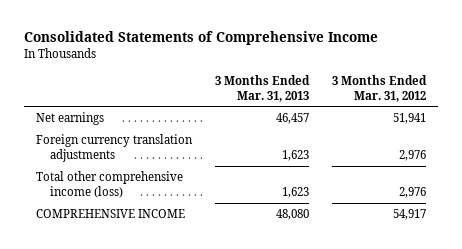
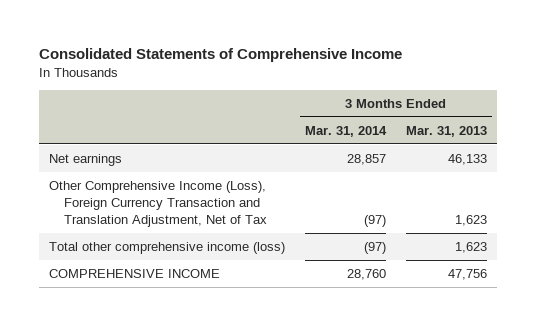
[332,74,428,102] 3 Months Ended Mar. 31, 2012 -> none
none -> [304,125,387,137] Mar. 31, 2014
[275,113,309,125] 46,457 -> [447,154,487,166] 46,133
[35,134,193,163] Foreign currency translation adjustments -> [48,181,268,227] Other Comprehensive Income (Loss), Foreign Currency Transaction and Translation Adjustment, Net of Tax
[275,209,309,221] 48,080 -> [447,269,487,281] 47,756

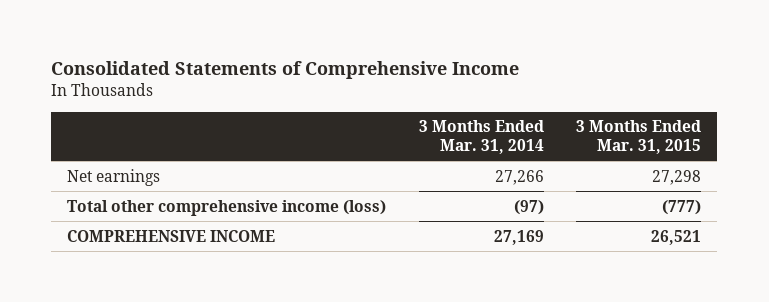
[405,125,487,137] Mar. 31, 2013 -> none
none -> [576,120,702,154] 3 Months Ended Mar. 31, 2015
[48,181,268,227] Other Comprehensive Income (Loss), Foreign Currency Transaction and Translation Adjustment, Net of Tax -> none
[346,154,386,166] 28,857 -> [494,169,544,185] 27,266
[346,269,386,281] 28,760 -> [493,229,544,245] 27,169

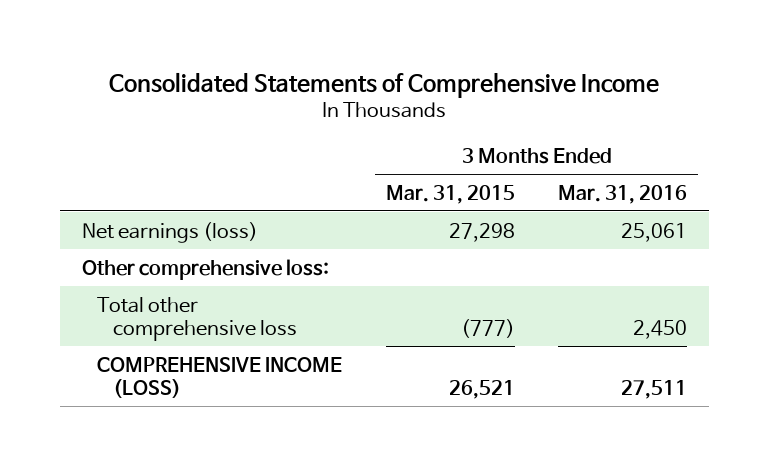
[418,120,544,154] 3 Months Ended Mar. 31, 2014 -> none
none -> [558,184,688,204] Mar. 31, 2016
[67,168,161,186] Net earnings -> [81,221,258,243] Net earnings (loss)
none -> [81,258,329,280] Other comprehensive loss:
[67,199,387,216] Total other comprehensive income (loss) -> [97,296,297,341] Total other comprehensive loss
[67,229,276,242] COMPREHENSIVE INCOME -> [97,356,343,398] COMPREHENSIVE INCOME (LOSS)

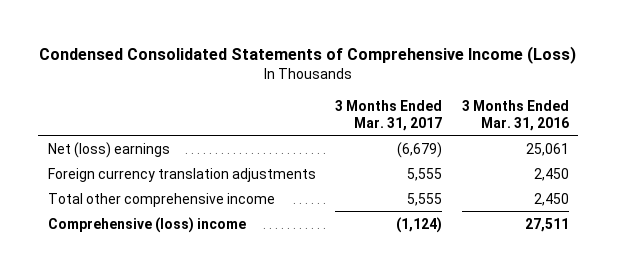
[109,71,660,98] Consolidated Statements of Comprehensive Income -> [39,46,577,65] Condensed Consolidated Statements of Comprehensive Income (Loss)
[385,184,515,204] Mar. 31, 2015 -> none
none -> [335,99,443,131] 3 Months Ended Mar. 31, 2017
[81,258,329,280] Other comprehensive loss: -> none
[81,221,258,243] Net earnings (loss) -> [48,141,171,158] Net (loss) earnings
none -> [48,167,317,182] Foreign currency translation adjustments
[97,296,297,341] Total other comprehensive loss -> [48,192,276,207] Total other comprehensive income
[97,356,343,398] COMPREHENSIVE INCOME (LOSS) -> [48,216,247,233] Comprehensive (loss) income

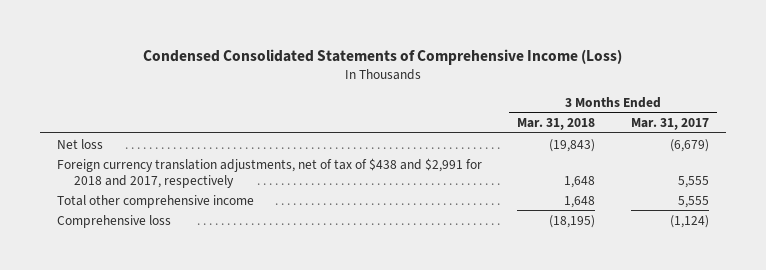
[461,99,569,131] 3 Months Ended Mar. 31, 2016 -> none
none -> [517,118,596,131] Mar. 31, 2018
[48,141,171,158] Net (loss) earnings -> [57,138,104,149] Net loss
[48,167,317,182] Foreign currency translation adjustments -> [57,157,483,188] Foreign currency translation adjustments, net of tax of $438 and $2,991 for 2018 and 2017, respectively
[48,216,247,233] Comprehensive (loss) income -> [57,214,172,228] Comprehensive loss

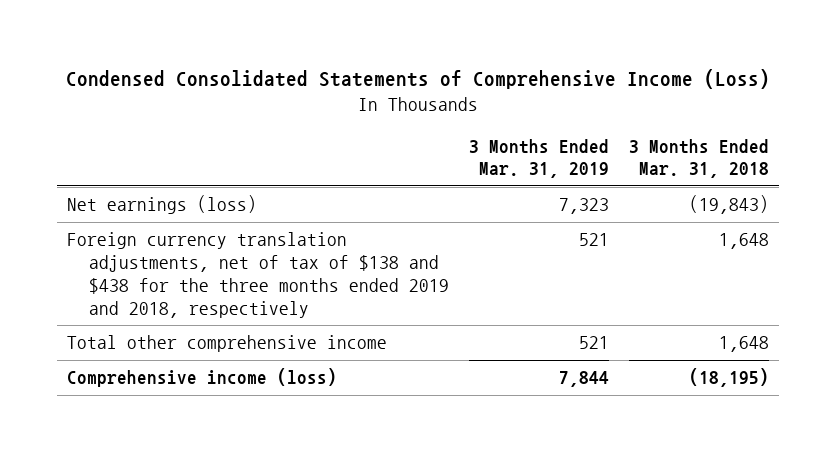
[630,118,709,131] Mar. 31, 2017 -> none
none -> [469,138,610,179] 3 Months Ended Mar. 31, 2019
[57,138,104,149] Net loss -> [66,195,257,215] Net earnings (loss)
[57,157,483,188] Foreign currency translation adjustments, net of tax of $438 and $2,991 for 2018 and 2017, respectively -> [66,232,450,319] Foreign currency translation adjustments, net of tax of $138 and $438 for the three months ended 2019 and 2018, respectively
[57,214,172,228] Comprehensive loss -> [66,368,337,388] Comprehensive income (loss)

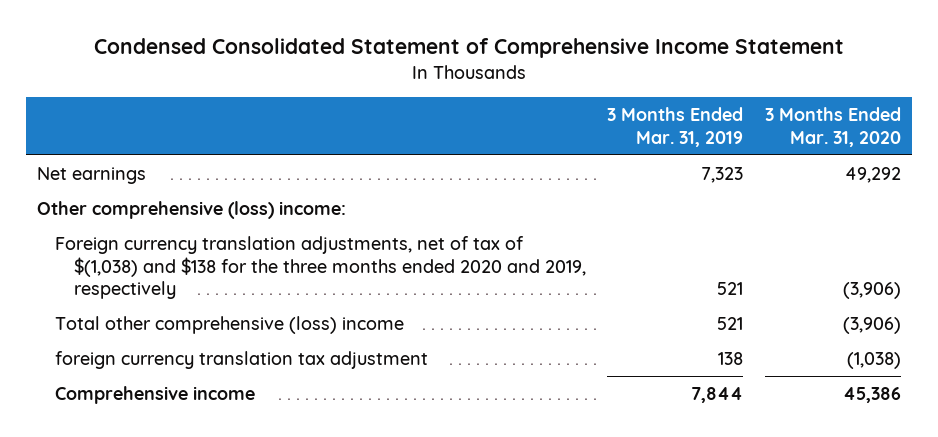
[66,69,771,90] Condensed Consolidated Statements of Comprehensive Income (Loss) -> [94,38,845,59] Condensed Consolidated Statement of Comprehensive Income Statement
[629,138,770,179] 3 Months Ended Mar. 31, 2018 -> none
none -> [764,106,901,147] 3 Months Ended Mar. 31, 2020
[66,195,257,215] Net earnings (loss) -> [37,166,147,184] Net earnings
none -> [37,200,347,219] Other comprehensive (loss) income:
[66,232,450,319] Foreign currency translation adjustments, net of tax of $138 and $438 for the three months ended 2019 and 2018, respectively -> [55,235,586,300] Foreign currency translation adjustments, net of tax of $(1,038) and $138 for the three months ended 2020 and 2019, respectively
[66,335,387,353] Total other comprehensive income -> [55,315,405,334] Total other comprehensive (loss) income
none -> [55,350,429,369] foreign currency translation tax adjustment
[66,368,337,388] Comprehensive income (loss) -> [55,385,256,404] Comprehensive income

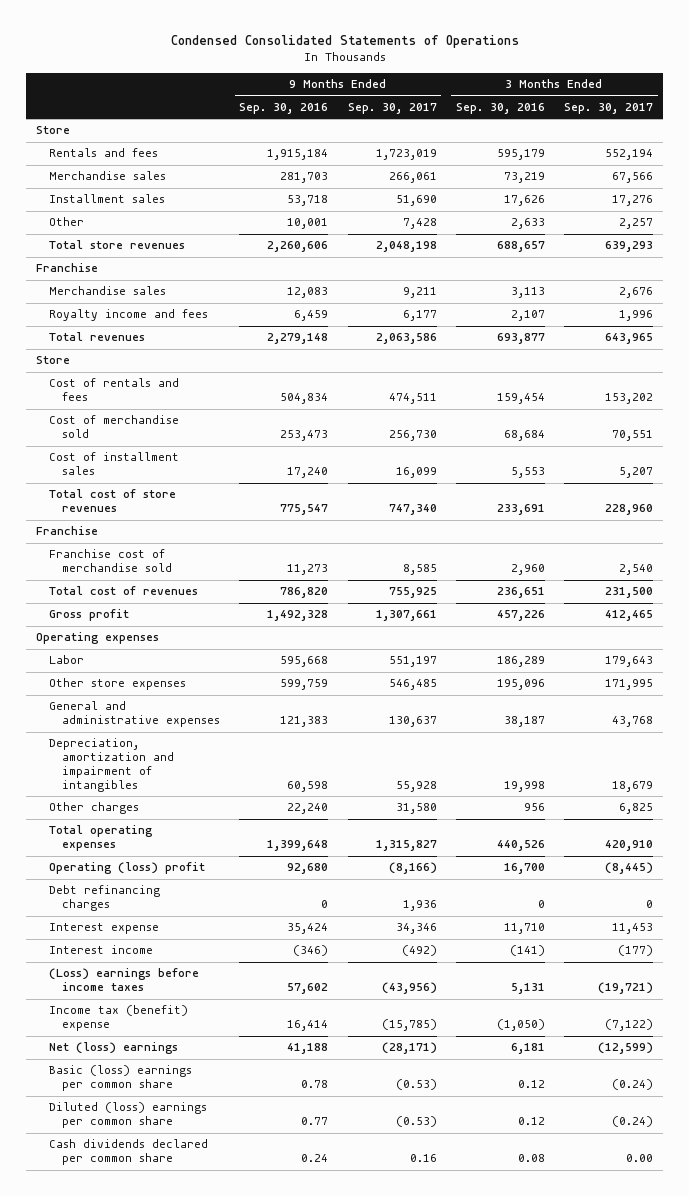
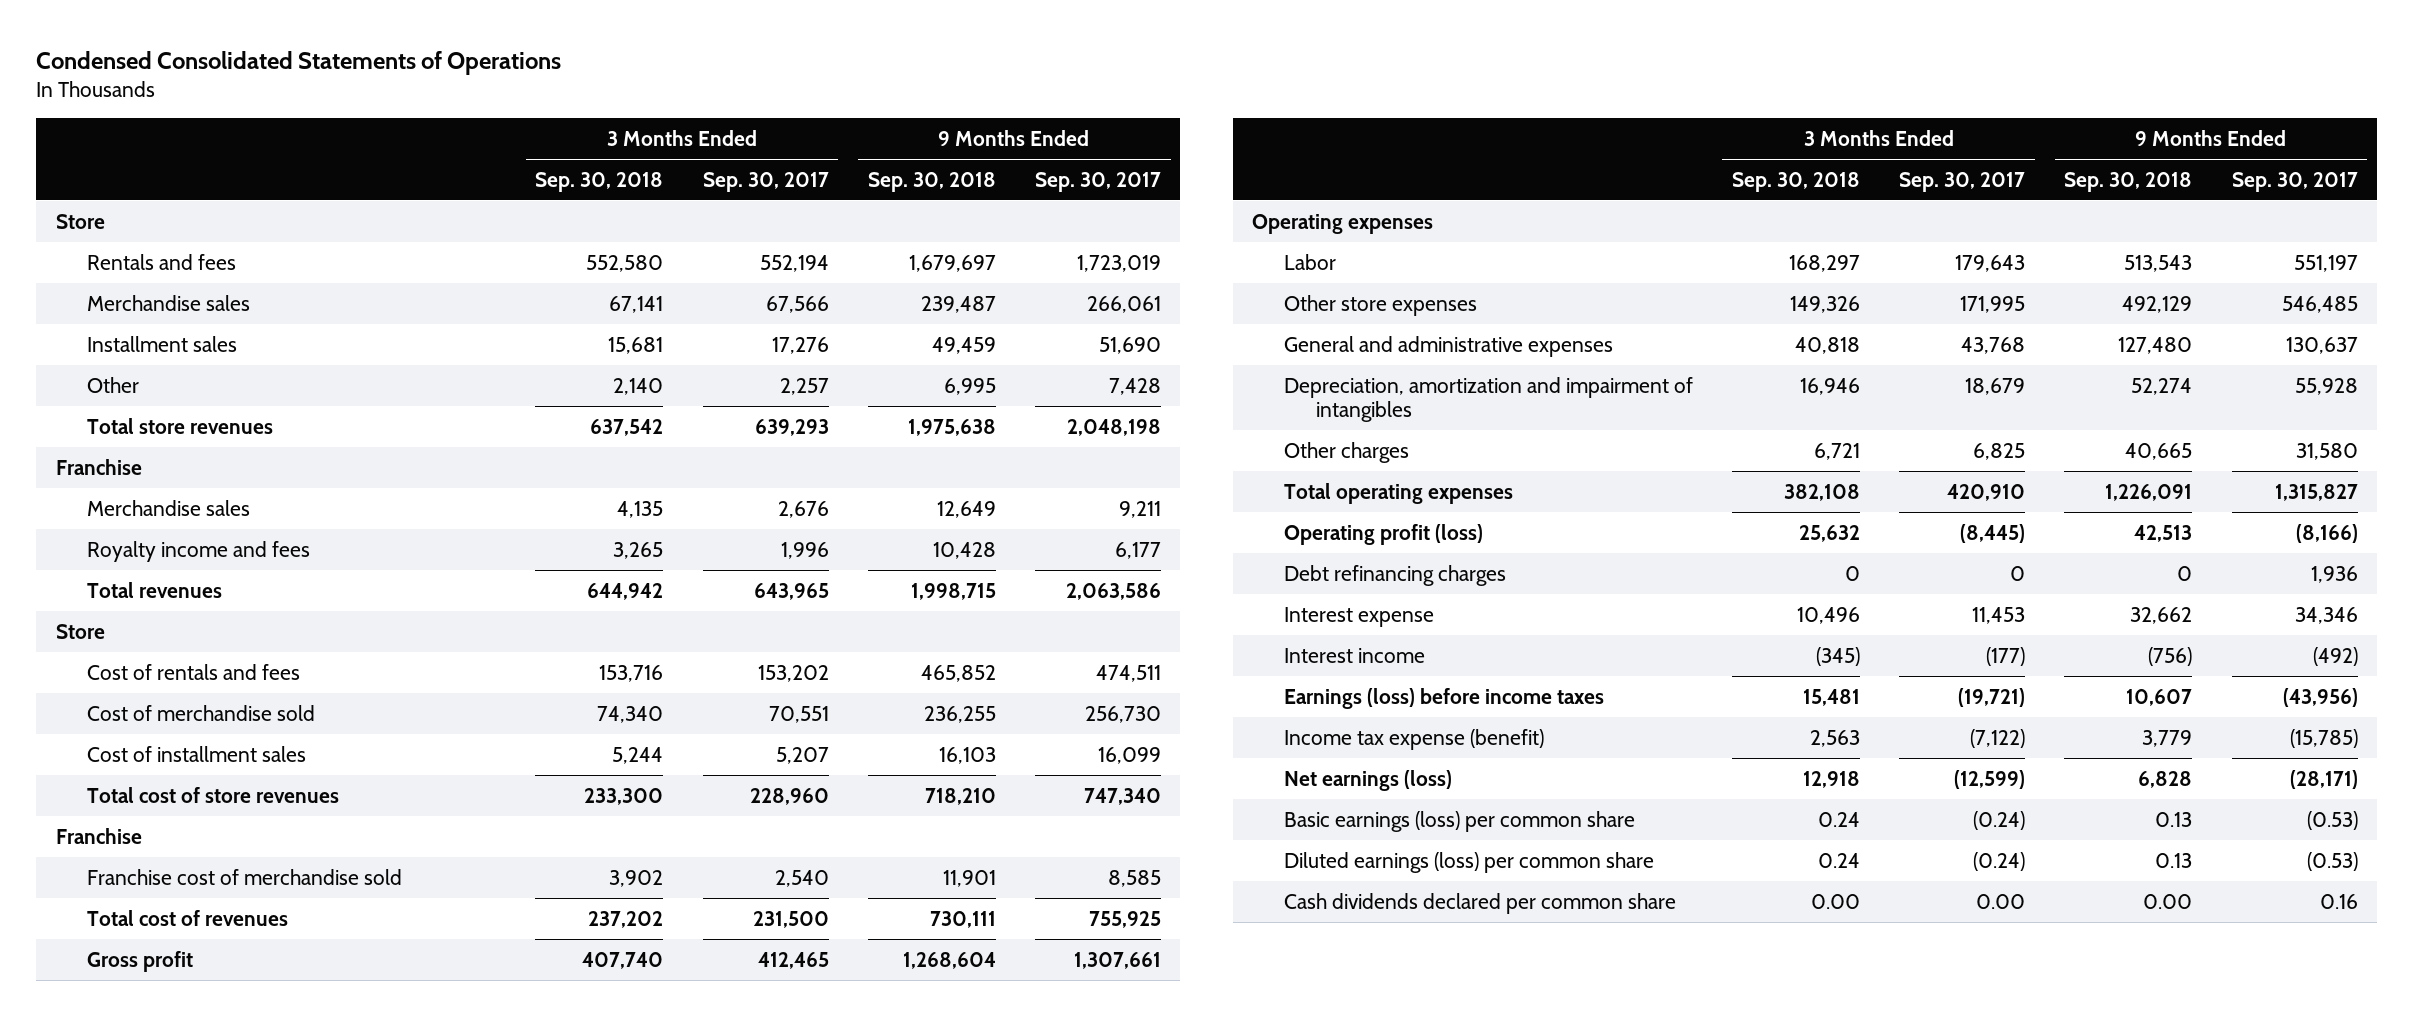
[239,103,329,115] Sep. 30, 2016 -> none
[455,103,545,115] Sep. 30, 2016 -> none
none -> [535,171,664,192] Sep. 30, 2018
none -> [867,171,996,192] Sep. 30, 2018
[49,862,206,875] Operating (loss) profit -> [1284,523,1484,545] Operating profit (loss)
[49,968,200,992] (Loss) earnings before income taxes -> [1284,687,1605,709] Earnings (loss) before income taxes
[49,1005,189,1032] Income tax (benefit) expense -> [1284,728,1545,750] Income tax expense (benefit)
[49,1042,179,1055] Net (loss) earnings -> [1284,769,1453,791] Net earnings (loss)
[49,1065,193,1092] Basic (loss) earnings per common share -> [1284,810,1636,832] Basic earnings (loss) per common share
[49,1102,208,1129] Diluted (loss) earnings per common share -> [1284,851,1655,873] Diluted earnings (loss) per common share

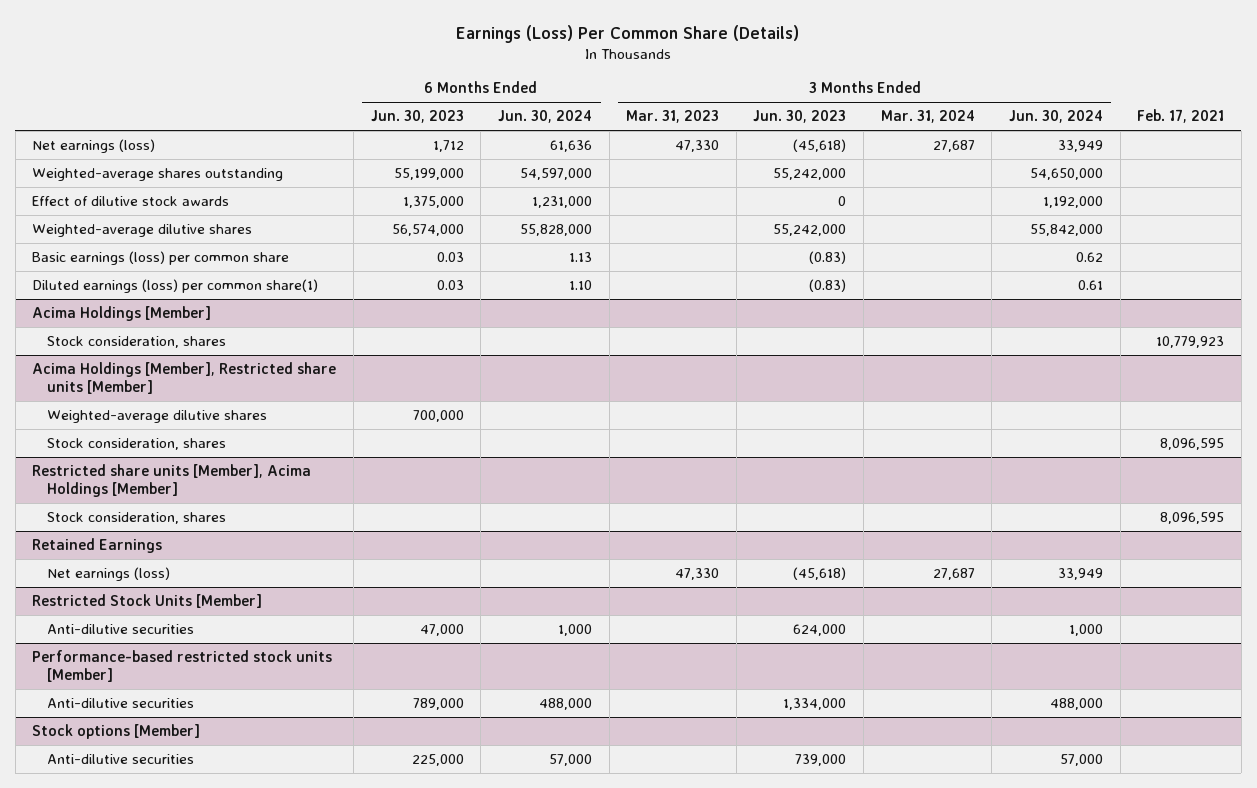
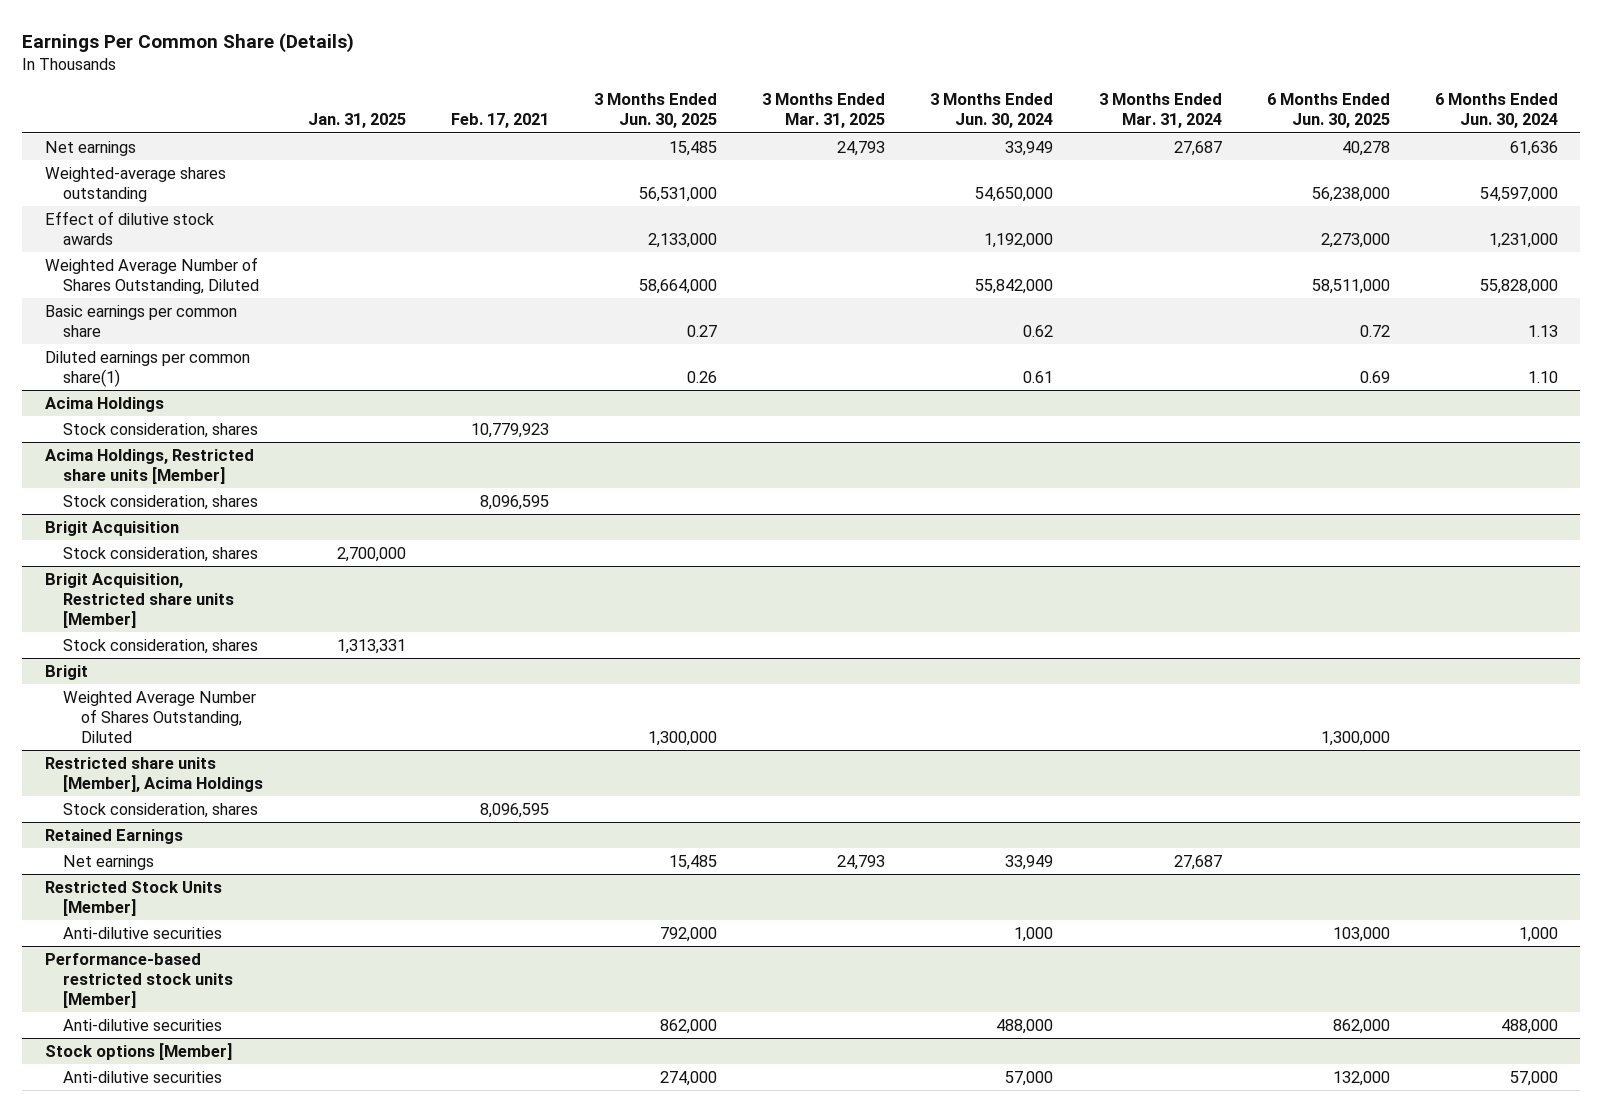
[456,24,800,43] Earnings (Loss) Per Common Share (Details) -> [22,32,355,53] Earnings Per Common Share (Details)
[370,110,464,124] Jun. 30, 2023 -> none
[626,110,720,124] Mar. 31, 2023 -> none
[753,110,847,124] Jun. 30, 2023 -> none
none -> [308,113,407,129] Jan. 31, 2025
none -> [594,93,718,129] 3 Months Ended Jun. 30, 2025
none -> [762,93,886,129] 3 Months Ended Mar. 31, 2025
none -> [1266,93,1390,129] 6 Months Ended Jun. 30, 2025
[32,139,156,154] Net earnings (loss) -> [44,140,136,156] Net earnings
[32,224,253,238] Weighted-average dilutive shares -> [44,256,260,294] Weighted Average Number of Shares Outstanding, Diluted
[32,251,290,266] Basic earnings (loss) per common share -> [44,304,237,337] Basic earnings per common share
[32,279,319,294] Diluted earnings (loss) per common share(1) -> [44,350,250,387] Diluted earnings per common share(1)
[32,306,212,322] Acima Holdings [Member] -> [44,396,164,412] Acima Holdings
[46,410,267,424] Weighted-average dilutive shares -> none
[32,362,337,395] Acima Holdings [Member], Restricted share units [Member] -> [44,448,254,484] Acima Holdings, Restricted share units [Member]
none -> [44,520,179,536] Brigit Acquisition
none -> [63,546,259,562] Stock consideration, shares
none -> [44,572,235,629] Brigit Acquisition, Restricted share units [Member]
none -> [63,638,259,654] Stock consideration, shares
none -> [44,664,88,680] Brigit
none -> [63,690,257,744] Weighted Average Number of Shares Outstanding, Diluted
[32,464,312,498] Restricted share units [Member], Acima Holdings [Member] -> [44,756,264,792] Restricted share units [Member], Acima Holdings
[46,567,170,582] Net earnings (loss) -> [63,854,155,870] Net earnings

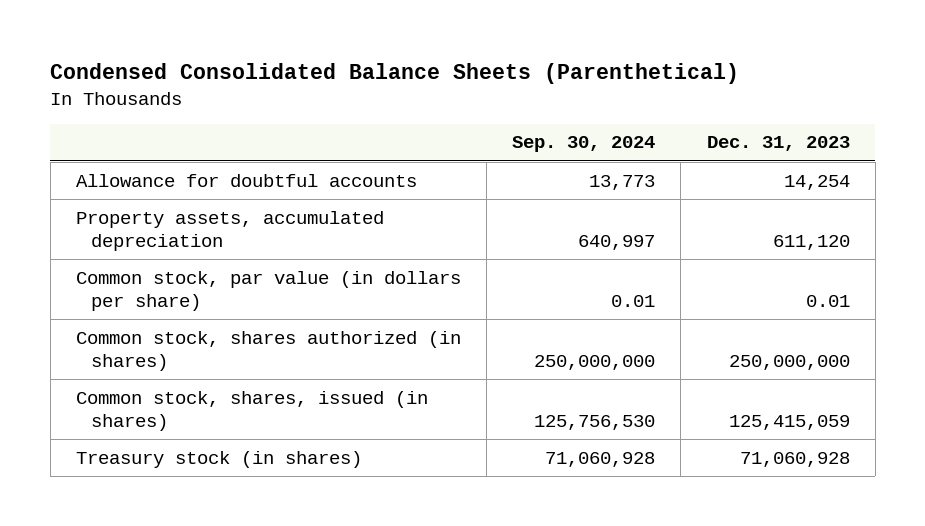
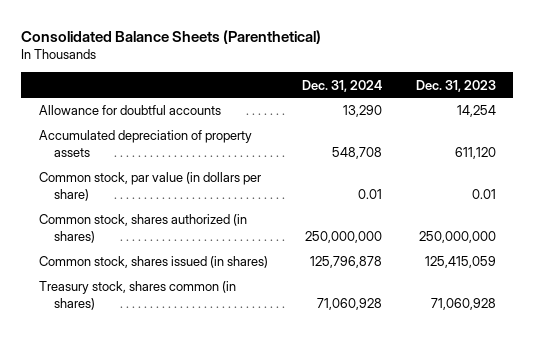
[50,63,740,85] Condensed Consolidated Balance Sheets (Parenthetical) -> [21,29,322,44] Consolidated Balance Sheets (Parenthetical)
[512,136,656,153] Sep. 30, 2024 -> none
none -> [301,79,382,92] Dec. 31, 2024
[75,210,384,251] Property assets, accumulated depreciation -> [38,130,252,158] Accumulated depreciation of property assets
[75,390,428,431] Common stock, shares, issued (in shares) -> [38,256,268,269] Common stock, shares issued (in shares)
[75,450,362,468] Treasury stock (in shares) -> [38,281,236,311] Treasury stock, shares common (in shares)

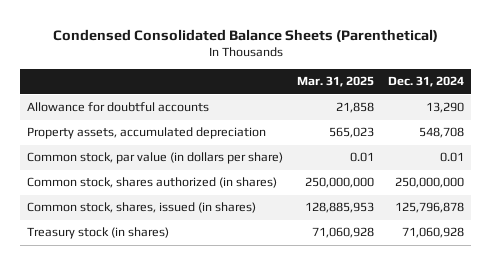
[21,29,322,44] Consolidated Balance Sheets (Parenthetical) -> [52,28,438,42] Condensed Consolidated Balance Sheets (Parenthetical)
[416,79,497,92] Dec. 31, 2023 -> none
none -> [297,76,375,88] Mar. 31, 2025
[38,130,252,158] Accumulated depreciation of property assets -> [27,127,267,140] Property assets, accumulated depreciation
[38,256,268,269] Common stock, shares issued (in shares) -> [27,202,257,214] Common stock, shares, issued (in shares)
[38,281,236,311] Treasury stock, shares common (in shares) -> [27,227,170,240] Treasury stock (in shares)

